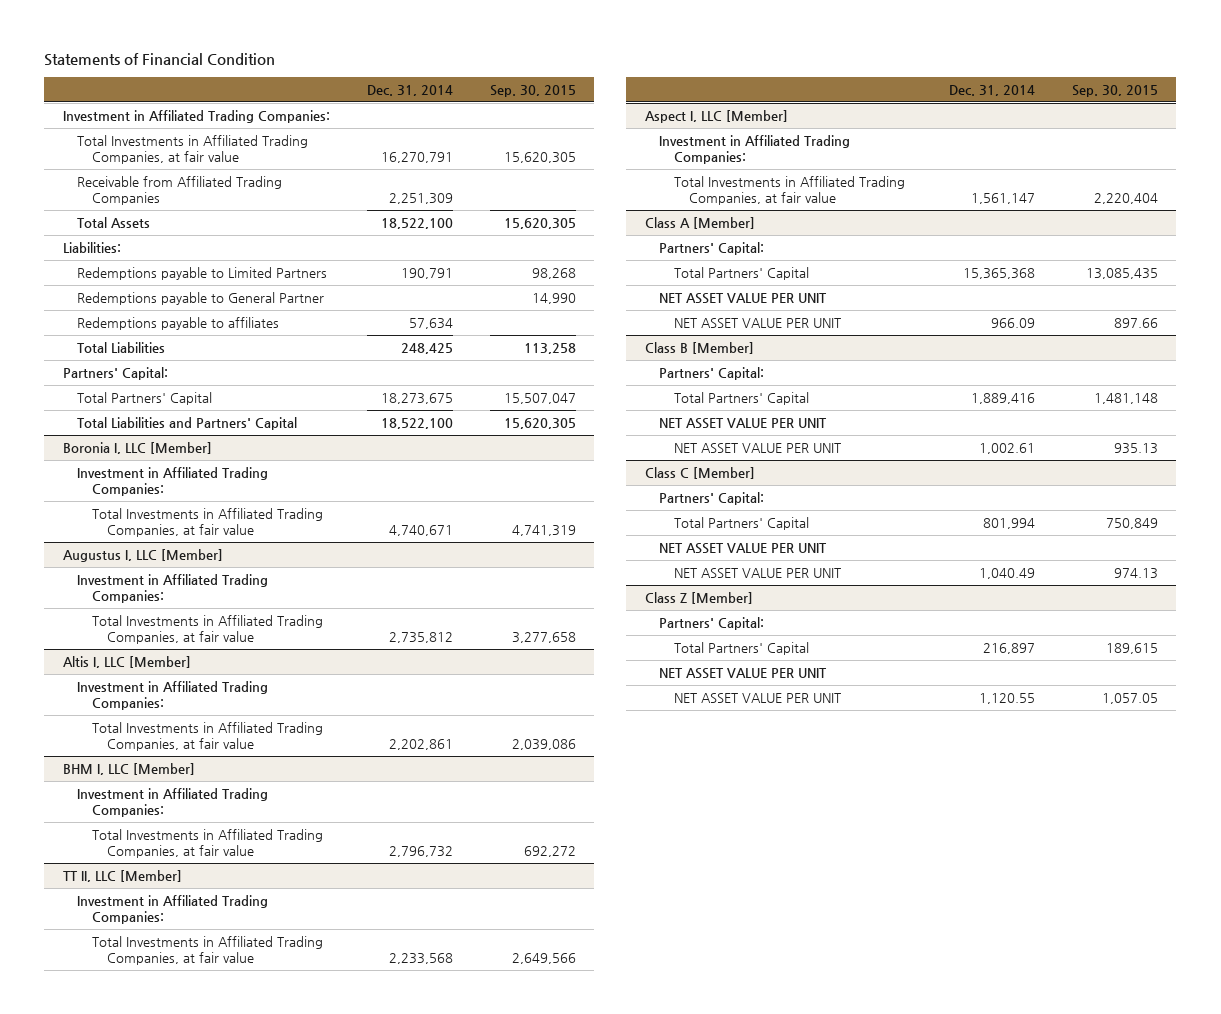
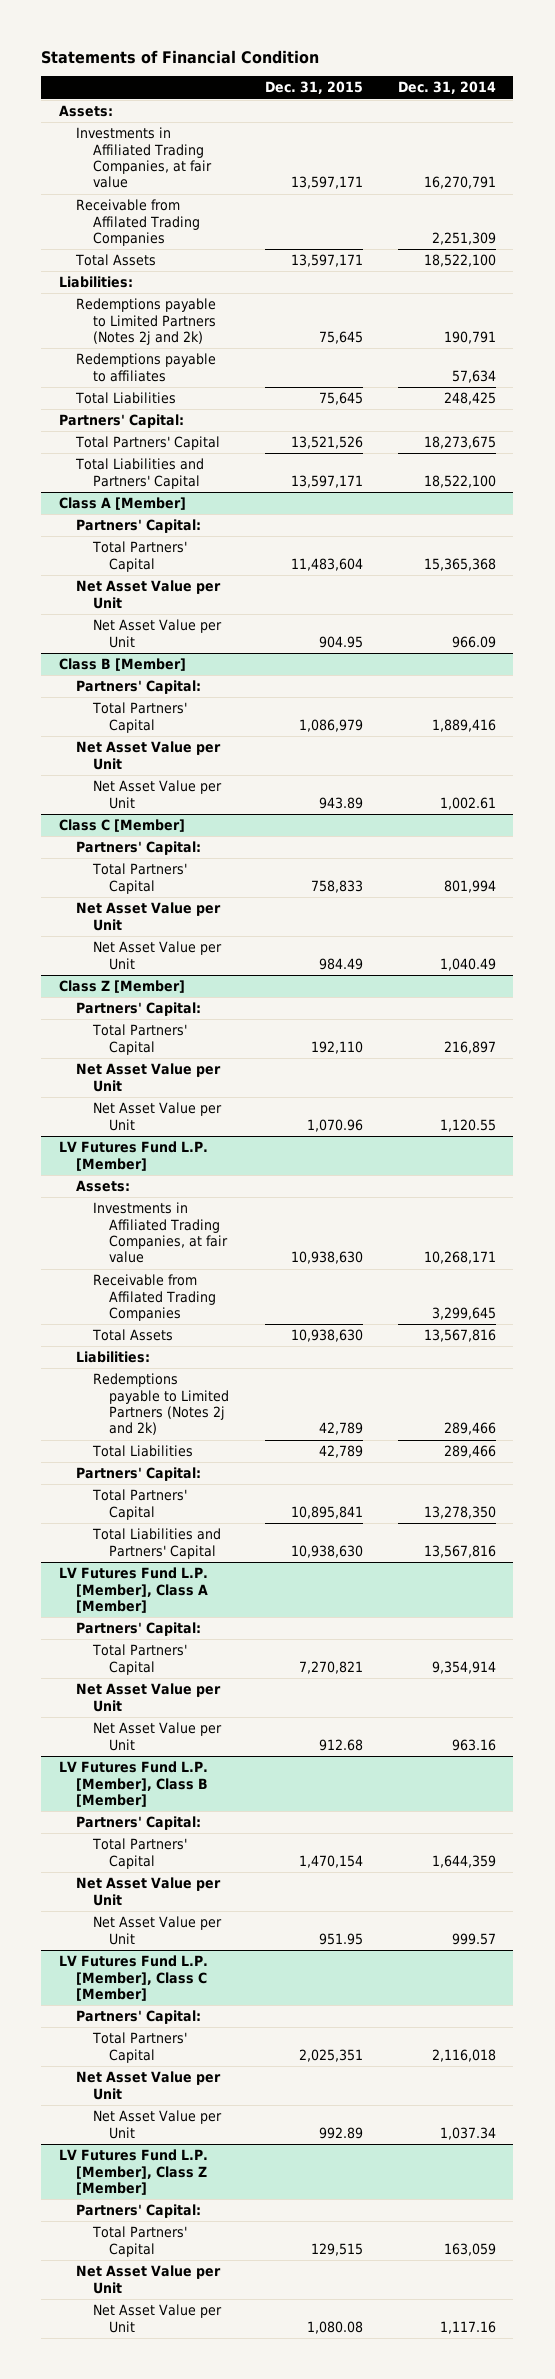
[489,84,576,97] Sep. 30, 2015 -> none
none -> [264,81,363,95] Dec. 31, 2015
[62,109,330,123] Investment in Affiliated Trading Companies: -> none
none -> [58,105,113,118] Assets:
[77,134,309,165] Total Investments in Affiliated Trading Companies, at fair value -> [75,127,212,189] Investments in Affiliated Trading Companies, at fair value
[77,175,283,206] Receivable from Affiliated Trading Companies -> [75,199,200,247] Receivable from Affilated Trading Companies
[77,291,325,305] Redemptions payable to General Partner -> none
[77,266,328,280] Redemptions payable to Limited Partners -> [75,298,216,346] Redemptions payable to Limited Partners (Notes 2j and 2k)
[62,441,212,454] Boronia I, LLC [Member] -> none
[77,466,269,497] Investment in Affiliated Trading Companies: -> none
[92,507,324,538] Total Investments in Affiliated Trading Companies, at fair value -> none
[62,548,223,562] Augustus I, LLC [Member] -> none
[77,573,269,604] Investment in Affiliated Trading Companies: -> none
[92,614,324,645] Total Investments in Affiliated Trading Companies, at fair value -> none
[62,655,191,668] Altis I, LLC [Member] -> none
[77,680,269,711] Investment in Affiliated Trading Companies: -> none
[92,721,324,752] Total Investments in Affiliated Trading Companies, at fair value -> none
[62,762,195,775] BHM I, LLC [Member] -> none
[77,787,269,818] Investment in Affiliated Trading Companies: -> none
[92,828,324,859] Total Investments in Affiliated Trading Companies, at fair value -> none
[62,869,182,882] TT II, LLC [Member] -> none
[77,894,269,925] Investment in Affiliated Trading Companies: -> none
[92,935,324,966] Total Investments in Affiliated Trading Companies, at fair value -> none
[644,109,788,123] Aspect I, LLC [Member] -> none
[659,134,851,165] Investment in Affiliated Trading Companies: -> none
[674,175,906,206] Total Investments in Affiliated Trading Companies, at fair value -> none
[659,292,828,304] NET ASSET VALUE PER UNIT -> [75,580,221,609] Net Asset Value per Unit
[674,317,842,328] NET ASSET VALUE PER UNIT -> [92,619,222,648] Net Asset Value per Unit
[659,417,828,429] NET ASSET VALUE PER UNIT -> [75,741,221,770] Net Asset Value per Unit
[674,442,842,453] NET ASSET VALUE PER UNIT -> [92,780,222,809] Net Asset Value per Unit
[659,542,828,554] NET ASSET VALUE PER UNIT -> [75,902,221,931] Net Asset Value per Unit
[674,567,842,578] NET ASSET VALUE PER UNIT -> [92,941,222,970] Net Asset Value per Unit
[659,667,828,679] NET ASSET VALUE PER UNIT -> [75,1063,221,1092] Net Asset Value per Unit
[674,692,842,703] NET ASSET VALUE PER UNIT -> [92,1102,222,1131] Net Asset Value per Unit
none -> [58,1141,208,1171] LV Futures Fund L.P. [Member]
none -> [75,1180,130,1193] Assets:
none -> [92,1202,229,1264] Investments in Affiliated Trading Companies, at fair value
none -> [92,1274,217,1322] Receivable from Affilated Trading Companies
none -> [91,1329,173,1342] Total Assets
none -> [75,1351,150,1364] Liabilities:
none -> [92,1373,230,1436] Redemptions payable to Limited Partners (Notes 2j and 2k)
none -> [91,1445,193,1458] Total Liabilities
none -> [75,1467,201,1482] Partners' Capital:
none -> [91,1489,187,1520] Total Partners' Capital
none -> [91,1528,221,1559] Total Liabilities and Partners' Capital
none -> [58,1567,208,1614] LV Futures Fund L.P. [Member], Class A [Member]
none -> [75,1622,201,1637] Partners' Capital:
none -> [91,1644,187,1675] Total Partners' Capital
none -> [75,1683,221,1712] Net Asset Value per Unit
none -> [92,1722,222,1751] Net Asset Value per Unit
none -> [58,1761,208,1808] LV Futures Fund L.P. [Member], Class B [Member]
none -> [75,1816,201,1831] Partners' Capital:
none -> [91,1838,187,1869] Total Partners' Capital
none -> [75,1877,221,1906] Net Asset Value per Unit
none -> [92,1916,222,1945] Net Asset Value per Unit
none -> [58,1955,208,2002] LV Futures Fund L.P. [Member], Class C [Member]
none -> [75,2010,201,2025] Partners' Capital:
none -> [91,2032,187,2063] Total Partners' Capital
none -> [75,2071,221,2100] Net Asset Value per Unit
none -> [92,2110,222,2139] Net Asset Value per Unit
none -> [58,2149,208,2196] LV Futures Fund L.P. [Member], Class Z [Member]
none -> [75,2204,201,2219] Partners' Capital:
none -> [91,2226,187,2257] Total Partners' Capital
none -> [75,2265,221,2294] Net Asset Value per Unit
none -> [92,2304,222,2333] Net Asset Value per Unit

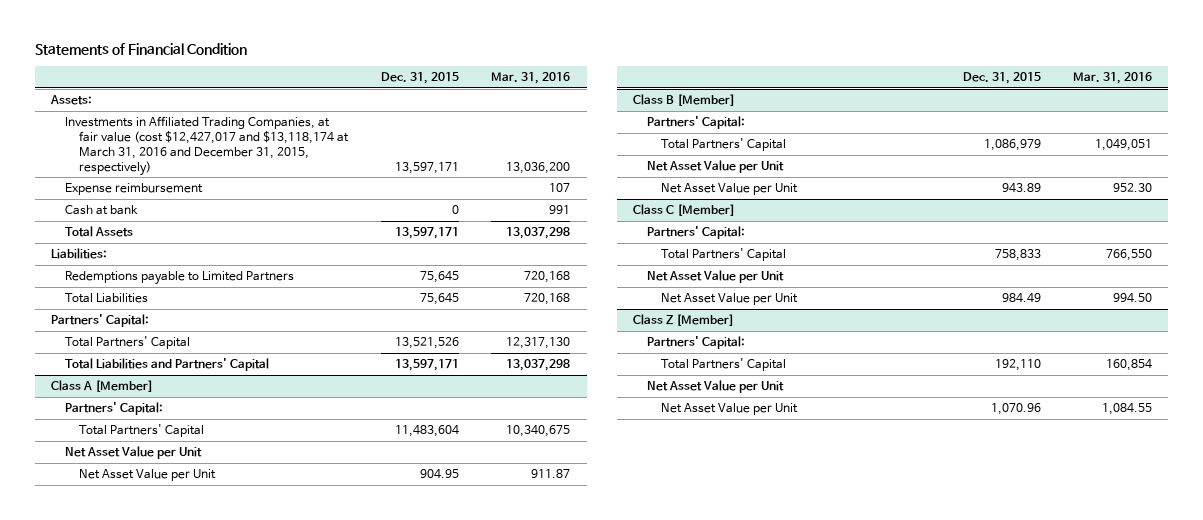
[397,81,496,95] Dec. 31, 2014 -> none
none -> [491,72,571,85] Mar. 31, 2016
[75,199,200,247] Receivable from Affilated Trading Companies -> none
[75,127,212,189] Investments in Affiliated Trading Companies, at fair value -> [65,116,350,176] Investments in Affiliated Trading Companies, at fair value (cost $12,427,017 and $13,118,174 at March 31, 2016 and December 31, 2015, respectively)
none -> [65,183,204,196] Expense reimbursement
none -> [65,205,139,216] Cash at bank
[75,353,216,382] Redemptions payable to affiliates -> none
[75,298,216,346] Redemptions payable to Limited Partners (Notes 2j and 2k) -> [65,271,295,286] Redemptions payable to Limited Partners
[58,1141,208,1171] LV Futures Fund L.P. [Member] -> none
[75,1180,130,1193] Assets: -> none
[92,1202,229,1264] Investments in Affiliated Trading Companies, at fair value -> none
[92,1274,217,1322] Receivable from Affilated Trading Companies -> none
[91,1329,173,1342] Total Assets -> none
[75,1351,150,1364] Liabilities: -> none
[92,1373,230,1436] Redemptions payable to Limited Partners (Notes 2j and 2k) -> none
[91,1445,193,1458] Total Liabilities -> none
[75,1467,201,1482] Partners' Capital: -> none
[91,1489,187,1520] Total Partners' Capital -> none
[91,1528,221,1559] Total Liabilities and Partners' Capital -> none
[58,1567,208,1614] LV Futures Fund L.P. [Member], Class A [Member] -> none
[75,1622,201,1637] Partners' Capital: -> none
[91,1644,187,1675] Total Partners' Capital -> none
[75,1683,221,1712] Net Asset Value per Unit -> none
[92,1722,222,1751] Net Asset Value per Unit -> none
[58,1761,208,1808] LV Futures Fund L.P. [Member], Class B [Member] -> none
[75,1816,201,1831] Partners' Capital: -> none
[91,1838,187,1869] Total Partners' Capital -> none
[75,1877,221,1906] Net Asset Value per Unit -> none
[92,1916,222,1945] Net Asset Value per Unit -> none
[58,1955,208,2002] LV Futures Fund L.P. [Member], Class C [Member] -> none
[75,2010,201,2025] Partners' Capital: -> none
[91,2032,187,2063] Total Partners' Capital -> none
[75,2071,221,2100] Net Asset Value per Unit -> none
[92,2110,222,2139] Net Asset Value per Unit -> none
[58,2149,208,2196] LV Futures Fund L.P. [Member], Class Z [Member] -> none
[75,2204,201,2219] Partners' Capital: -> none
[91,2226,187,2257] Total Partners' Capital -> none
[75,2265,221,2294] Net Asset Value per Unit -> none
[92,2304,222,2333] Net Asset Value per Unit -> none

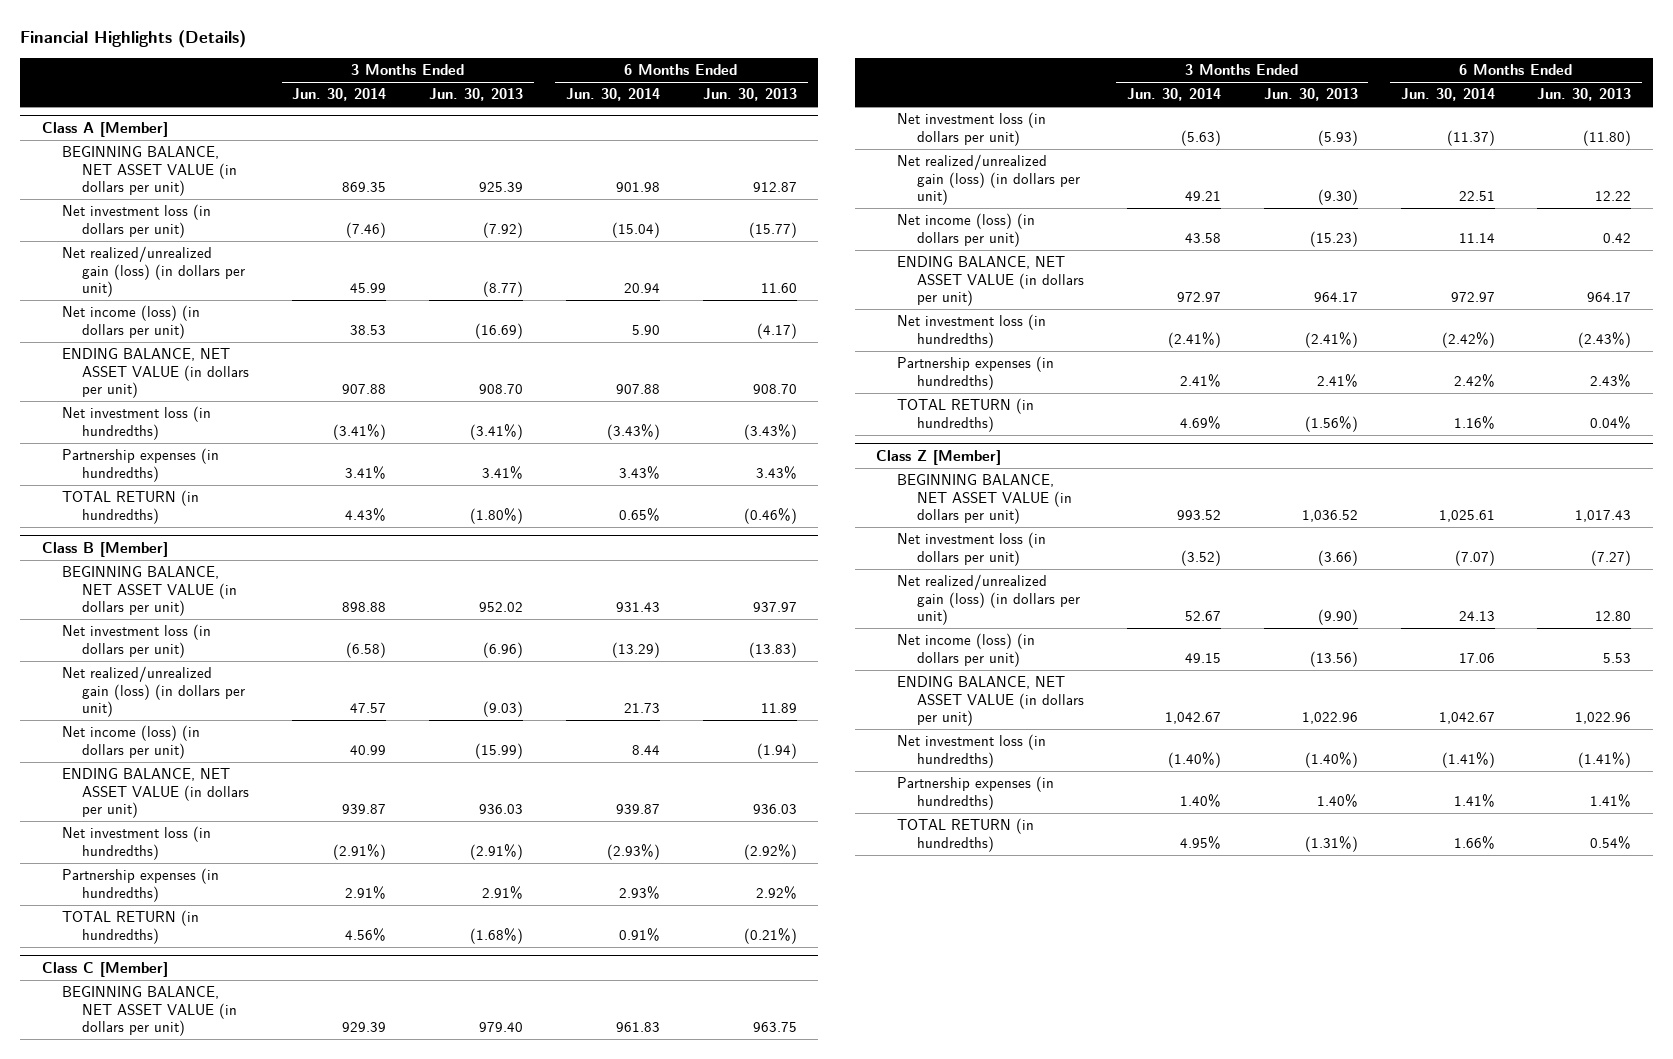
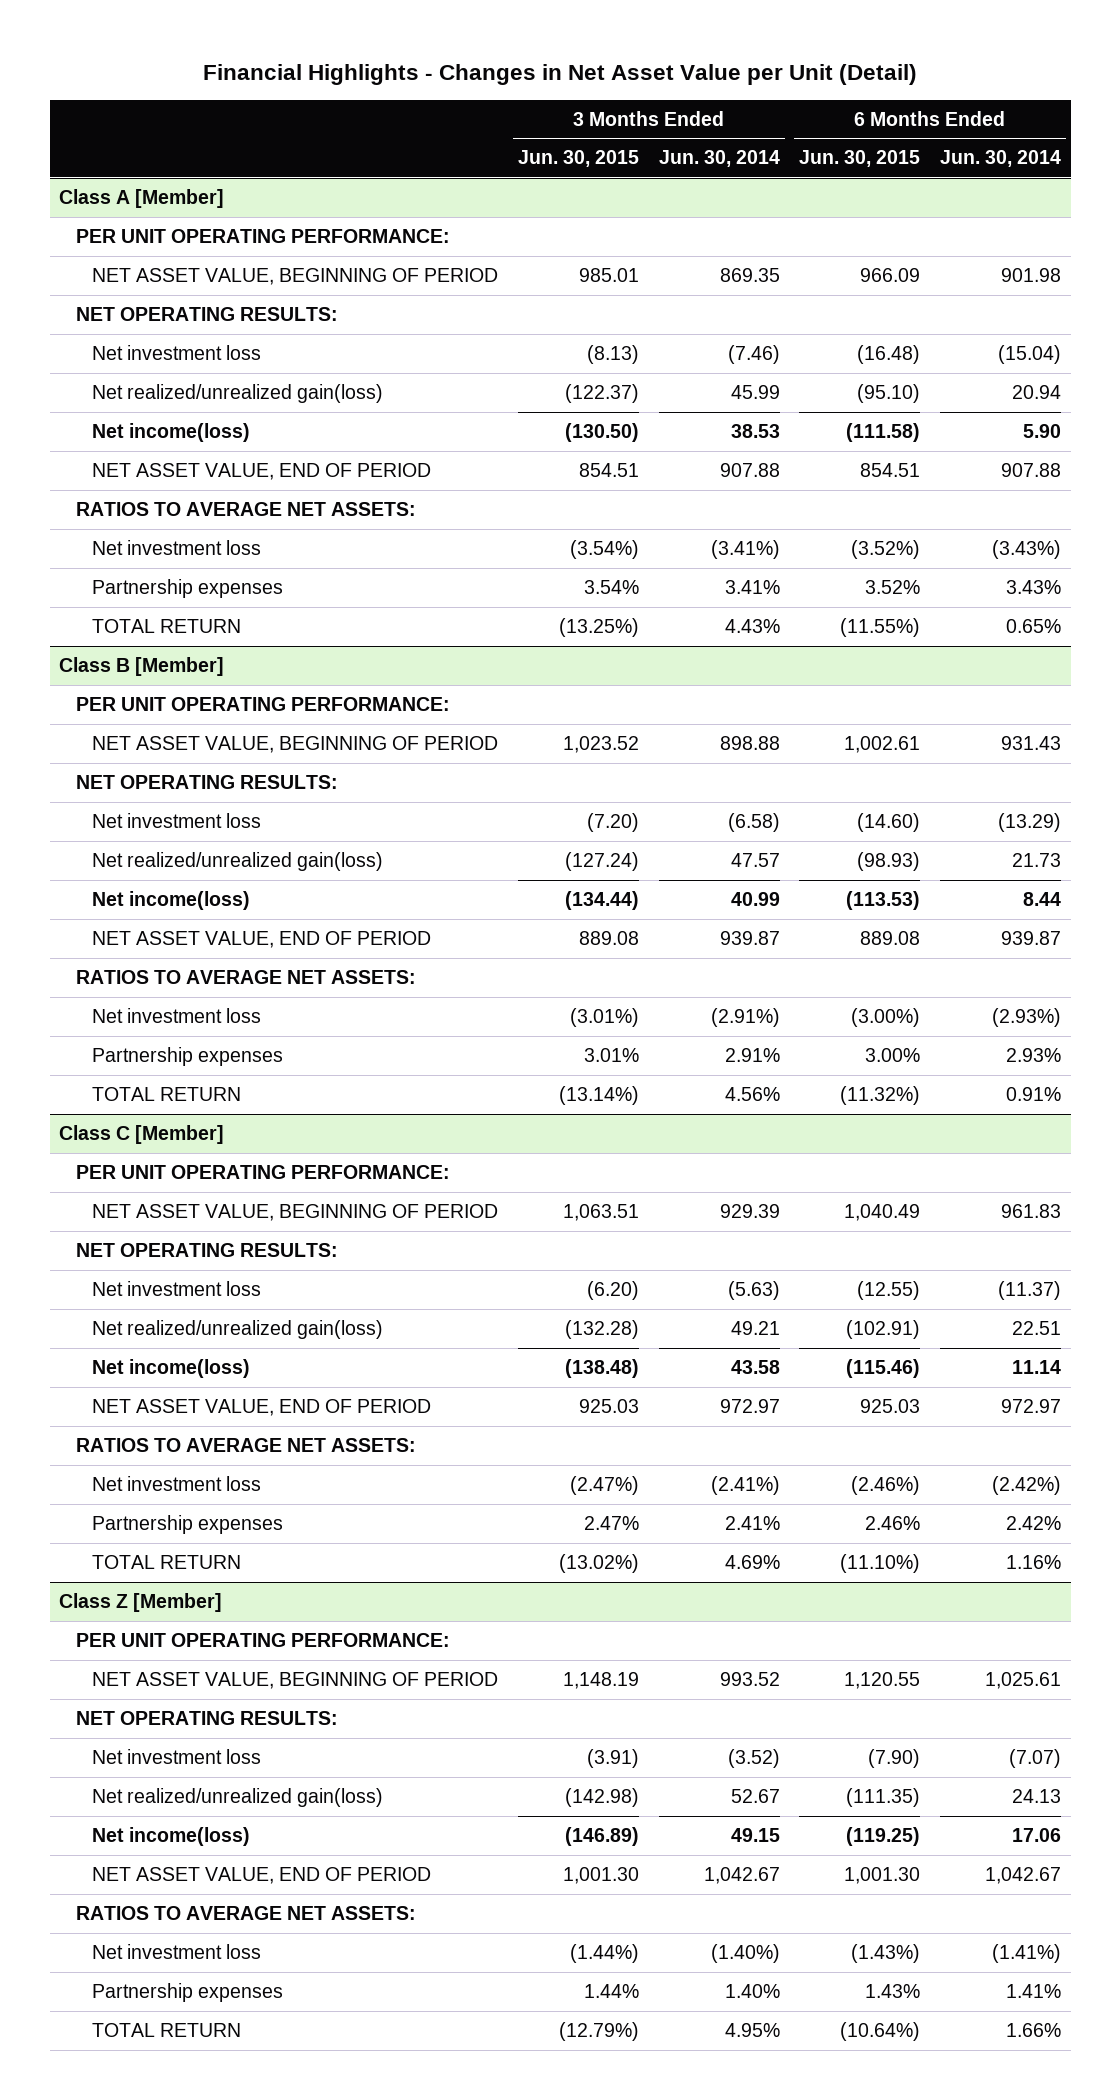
[20,30,247,49] Financial Highlights (Details) -> [203,64,918,86] Financial Highlights - Changes in Net Asset Value per Unit (Detail)
[429,88,524,102] Jun. 30, 2013 -> none
[702,88,797,102] Jun. 30, 2013 -> none
none -> [517,150,639,168] Jun. 30, 2015
none -> [799,150,921,168] Jun. 30, 2015
none -> [75,229,450,244] PER UNIT OPERATING PERFORMANCE:
[62,146,238,197] BEGINNING BALANCE, NET ASSET VALUE (in dollars per unit) -> [92,268,499,286] NET ASSET VALUE, BEGINNING OF PERIOD
none -> [75,307,338,322] NET OPERATING RESULTS:
[62,204,212,238] Net investment loss (in dollars per unit) -> [92,345,262,361] Net investment loss
[62,246,246,298] Net realized/unrealized gain (loss) (in dollars per unit) -> [92,384,384,404] Net realized/unrealized gain(loss)
[62,305,201,339] Net income (loss) (in dollars per unit) -> [92,423,251,443] Net income(loss)
[62,348,250,399] ENDING BALANCE, NET ASSET VALUE (in dollars per unit) -> [92,463,432,481] NET ASSET VALUE, END OF PERIOD
none -> [75,502,416,517] RATIOS TO AVERAGE NET ASSETS:
[62,406,212,440] Net investment loss (in hundredths) -> [92,540,262,556] Net investment loss
[62,448,220,482] Partnership expenses (in hundredths) -> [92,579,284,599] Partnership expenses
[62,490,200,524] TOTAL RETURN (in hundredths) -> [92,619,242,634] TOTAL RETURN
none -> [75,697,450,712] PER UNIT OPERATING PERFORMANCE:
[62,566,238,617] BEGINNING BALANCE, NET ASSET VALUE (in dollars per unit) -> [92,736,499,754] NET ASSET VALUE, BEGINNING OF PERIOD
none -> [75,775,338,790] NET OPERATING RESULTS:
[62,624,212,658] Net investment loss (in dollars per unit) -> [92,813,262,829] Net investment loss
[62,666,246,718] Net realized/unrealized gain (loss) (in dollars per unit) -> [92,852,384,872] Net realized/unrealized gain(loss)
[62,725,201,759] Net income (loss) (in dollars per unit) -> [92,891,251,911] Net income(loss)
[62,768,250,819] ENDING BALANCE, NET ASSET VALUE (in dollars per unit) -> [92,931,432,949] NET ASSET VALUE, END OF PERIOD
none -> [75,970,416,985] RATIOS TO AVERAGE NET ASSETS:
[62,826,212,860] Net investment loss (in hundredths) -> [92,1008,262,1024] Net investment loss
[62,868,220,902] Partnership expenses (in hundredths) -> [92,1047,284,1067] Partnership expenses
[62,910,200,944] TOTAL RETURN (in hundredths) -> [92,1087,242,1102] TOTAL RETURN
none -> [75,1165,450,1180] PER UNIT OPERATING PERFORMANCE:
[62,986,238,1037] BEGINNING BALANCE, NET ASSET VALUE (in dollars per unit) -> [92,1204,499,1222] NET ASSET VALUE, BEGINNING OF PERIOD
none -> [75,1243,338,1258] NET OPERATING RESULTS:
[896,112,1046,146] Net investment loss (in dollars per unit) -> [92,1281,262,1297] Net investment loss
[896,154,1080,206] Net realized/unrealized gain (loss) (in dollars per unit) -> [92,1320,384,1340] Net realized/unrealized gain(loss)
[896,213,1035,247] Net income (loss) (in dollars per unit) -> [92,1359,251,1379] Net income(loss)
[896,256,1084,307] ENDING BALANCE, NET ASSET VALUE (in dollars per unit) -> [92,1399,432,1417] NET ASSET VALUE, END OF PERIOD
none -> [75,1438,416,1453] RATIOS TO AVERAGE NET ASSETS:
[896,314,1046,348] Net investment loss (in hundredths) -> [92,1476,262,1492] Net investment loss
[896,356,1054,390] Partnership expenses (in hundredths) -> [92,1515,284,1535] Partnership expenses
[896,398,1034,432] TOTAL RETURN (in hundredths) -> [92,1555,242,1570] TOTAL RETURN
none -> [75,1633,450,1648] PER UNIT OPERATING PERFORMANCE:
[896,474,1072,525] BEGINNING BALANCE, NET ASSET VALUE (in dollars per unit) -> [92,1672,499,1690] NET ASSET VALUE, BEGINNING OF PERIOD
none -> [75,1711,338,1726] NET OPERATING RESULTS:
[896,532,1046,566] Net investment loss (in dollars per unit) -> [92,1749,262,1765] Net investment loss
[896,574,1080,626] Net realized/unrealized gain (loss) (in dollars per unit) -> [92,1788,384,1808] Net realized/unrealized gain(loss)
[896,633,1035,667] Net income (loss) (in dollars per unit) -> [92,1827,251,1847] Net income(loss)
[896,676,1084,727] ENDING BALANCE, NET ASSET VALUE (in dollars per unit) -> [92,1867,432,1885] NET ASSET VALUE, END OF PERIOD
none -> [75,1906,416,1921] RATIOS TO AVERAGE NET ASSETS:
[896,734,1046,768] Net investment loss (in hundredths) -> [92,1944,262,1960] Net investment loss
[896,776,1054,810] Partnership expenses (in hundredths) -> [92,1983,284,2003] Partnership expenses
[896,818,1034,852] TOTAL RETURN (in hundredths) -> [92,2023,242,2038] TOTAL RETURN

